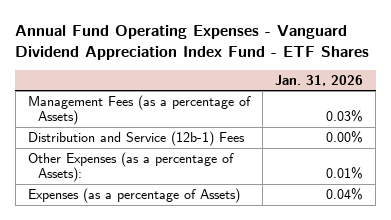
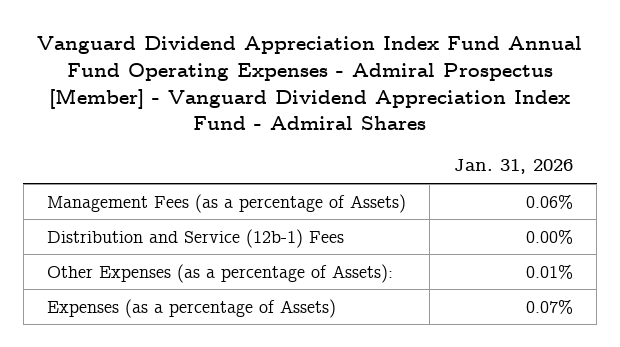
[15,24,370,60] Annual Fund Operating Expenses - Vanguard Dividend Appreciation Index Fund - ETF Shares -> [36,35,582,131] Vanguard Dividend Appreciation Index Fund Annual Fund Operating Expenses - Admiral Prospectus [Member] - Vanguard Dividend Appreciation Index Fund - Admiral Shares
[326,110,364,123] 0.03% -> [525,193,573,209] 0.06%
[326,187,364,200] 0.04% -> [525,298,573,314] 0.07%

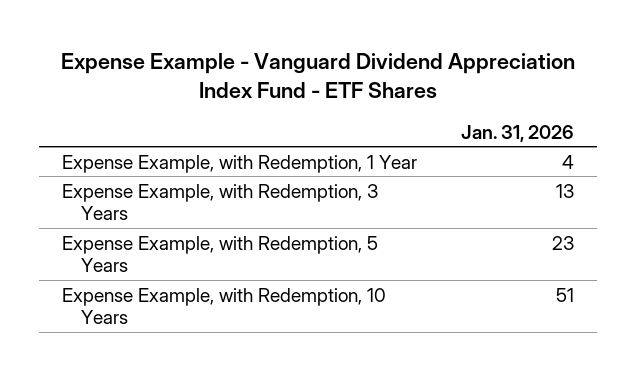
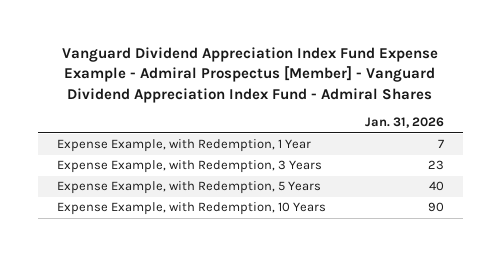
[61,52,576,99] Expense Example - Vanguard Dividend Appreciation Index Fund - ETF Shares -> [62,47,439,103] Vanguard Dividend Appreciation Index Fund Expense Example - Admiral Prospectus [Member] - Vanguard Dividend Appreciation Index Fund - Admiral Shares
[562,154,575,169] 4 -> [437,139,444,149] 7
[556,183,575,198] 13 -> [427,160,444,171] 23
[552,235,575,250] 23 -> [428,181,444,192] 40
[556,287,575,302] 51 -> [427,202,444,213] 90

